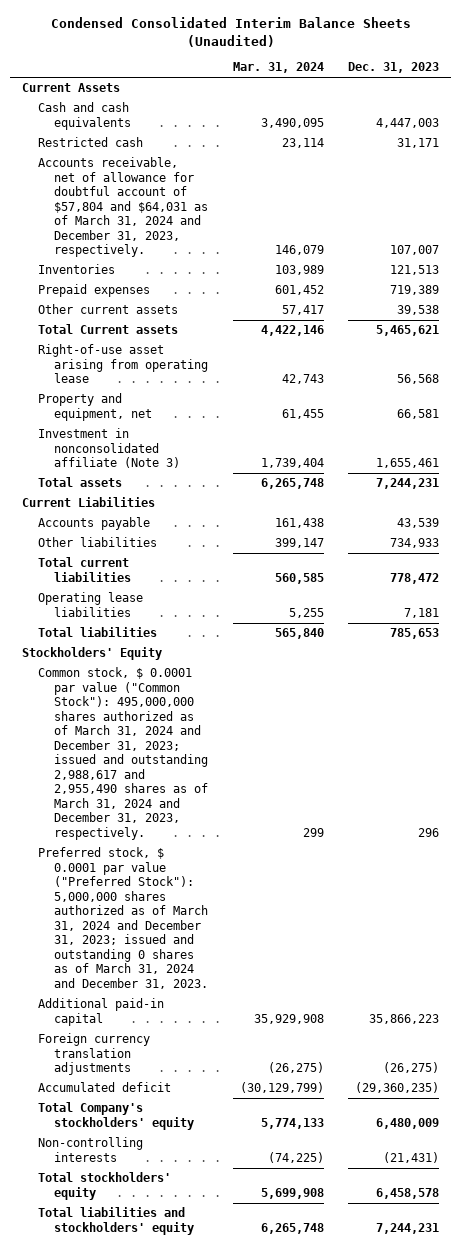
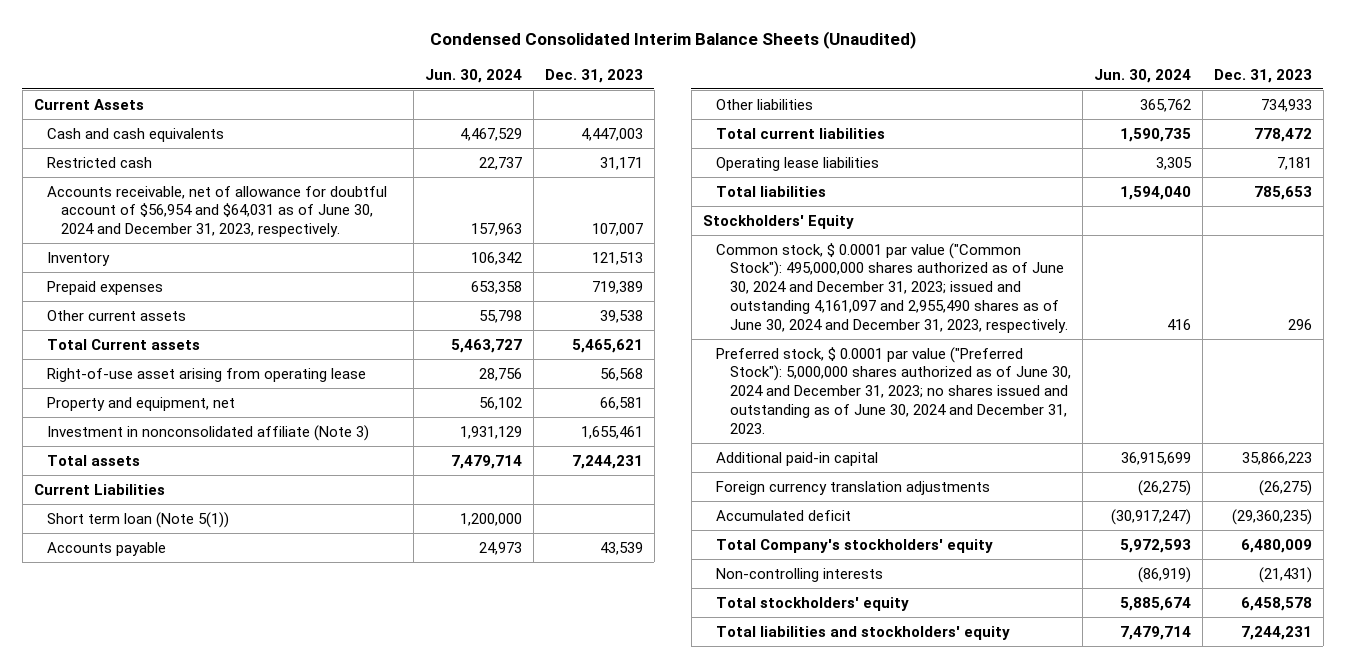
[232,62,324,74] Mar. 31, 2024 -> none
none -> [424,68,522,83] Jun. 30, 2024
[38,157,209,258] Accounts receivable, net of allowance for doubtful account of $57,804 and $64,031 as of March 31, 2024 and December 31, 2023, respectively. -> [47,185,388,238] Accounts receivable, net of allowance for doubtful account of $56,954 and $64,031 as of June 30, 2024 and December 31, 2023, respectively.
[38,264,116,275] Inventories -> [47,251,111,266] Inventory
none -> [47,511,230,528] Short term loan (Note 5(1))
[38,667,209,840] Common stock, $ 0.0001 par value ("Common Stock"): 495,000,000 shares authorized as of March 31, 2024 and December 31, 2023; issued and outstanding 2,988,617 and 2,955,490 shares as of March 31, 2024 and December 31, 2023, respectively. -> [716,242,1068,333] Common stock, $ 0.0001 par value ("Common Stock"): 495,000,000 shares authorized as of June 30, 2024 and December 31, 2023; issued and outstanding 4,161,097 and 2,955,490 shares as of June 30, 2024 and December 31, 2023, respectively.
[38,847,209,989] Preferred stock, $ 0.0001 par value ("Preferred Stock"): 5,000,000 shares authorized as of March 31, 2024 and December 31, 2023; issued and outstanding 0 shares as of March 31, 2024 and December 31, 2023. -> [716,346,1071,434] Preferred stock, $ 0.0001 par value ("Preferred Stock"): 5,000,000 shares authorized as of June 30, 2024 and December 31, 2023; no shares issued and outstanding as of June 30, 2024 and December 31, 2023.

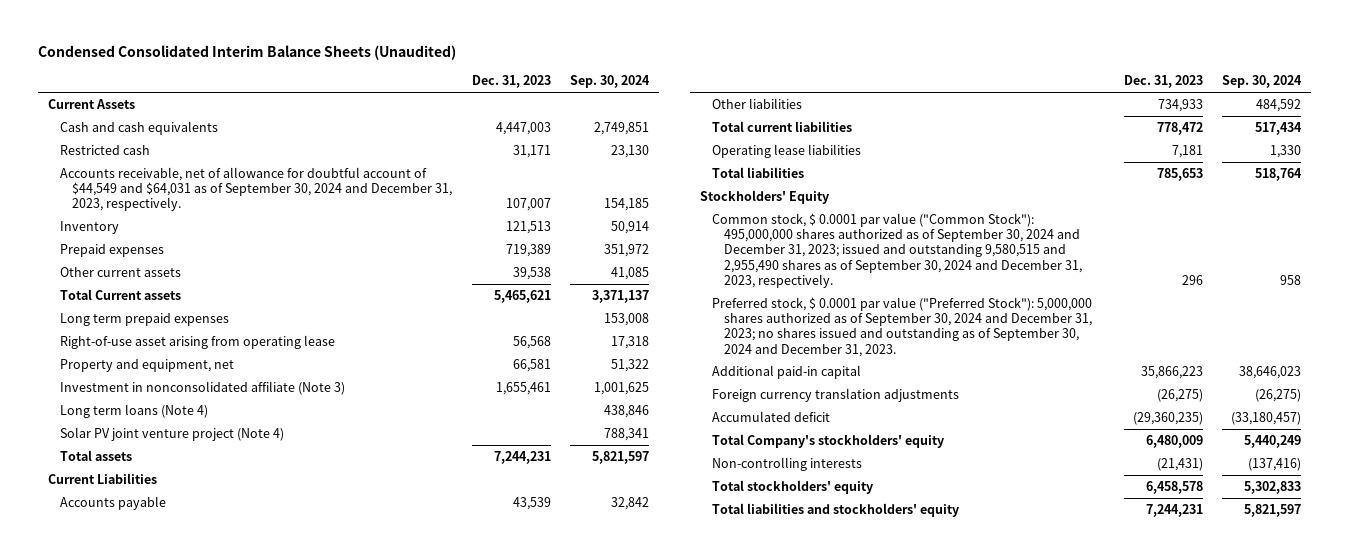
[424,68,522,83] Jun. 30, 2024 -> none
none -> [570,75,651,89] Sep. 30, 2024
[47,185,388,238] Accounts receivable, net of allowance for doubtful account of $56,954 and $64,031 as of June 30, 2024 and December 31, 2023, respectively. -> [59,166,452,212] Accounts receivable, net of allowance for doubtful account of $44,549 and $64,031 as of September 30, 2024 and December 31, 2023, respectively.
none -> [59,312,229,326] Long term prepaid expenses
none -> [59,403,208,418] Long term loans (Note 4)
none -> [59,426,284,441] Solar PV joint venture project (Note 4)
[47,511,230,528] Short term loan (Note 5(1)) -> none
[716,242,1068,333] Common stock, $ 0.0001 par value ("Common Stock"): 495,000,000 shares authorized as of June 30, 2024 and December 31, 2023; issued and outstanding 4,161,097 and 2,955,490 shares as of June 30, 2024 and December 31, 2023, respectively. -> [711,212,1082,288] Common stock, $ 0.0001 par value ("Common Stock"): 495,000,000 shares authorized as of September 30, 2024 and December 31, 2023; issued and outstanding 9,580,515 and 2,955,490 shares as of September 30, 2024 and December 31, 2023, respectively.
[716,346,1071,434] Preferred stock, $ 0.0001 par value ("Preferred Stock"): 5,000,000 shares authorized as of June 30, 2024 and December 31, 2023; no shares issued and outstanding as of June 30, 2024 and December 31, 2023. -> [711,296,1092,357] Preferred stock, $ 0.0001 par value ("Preferred Stock"): 5,000,000 shares authorized as of September 30, 2024 and December 31, 2023; no shares issued and outstanding as of September 30, 2024 and December 31, 2023.

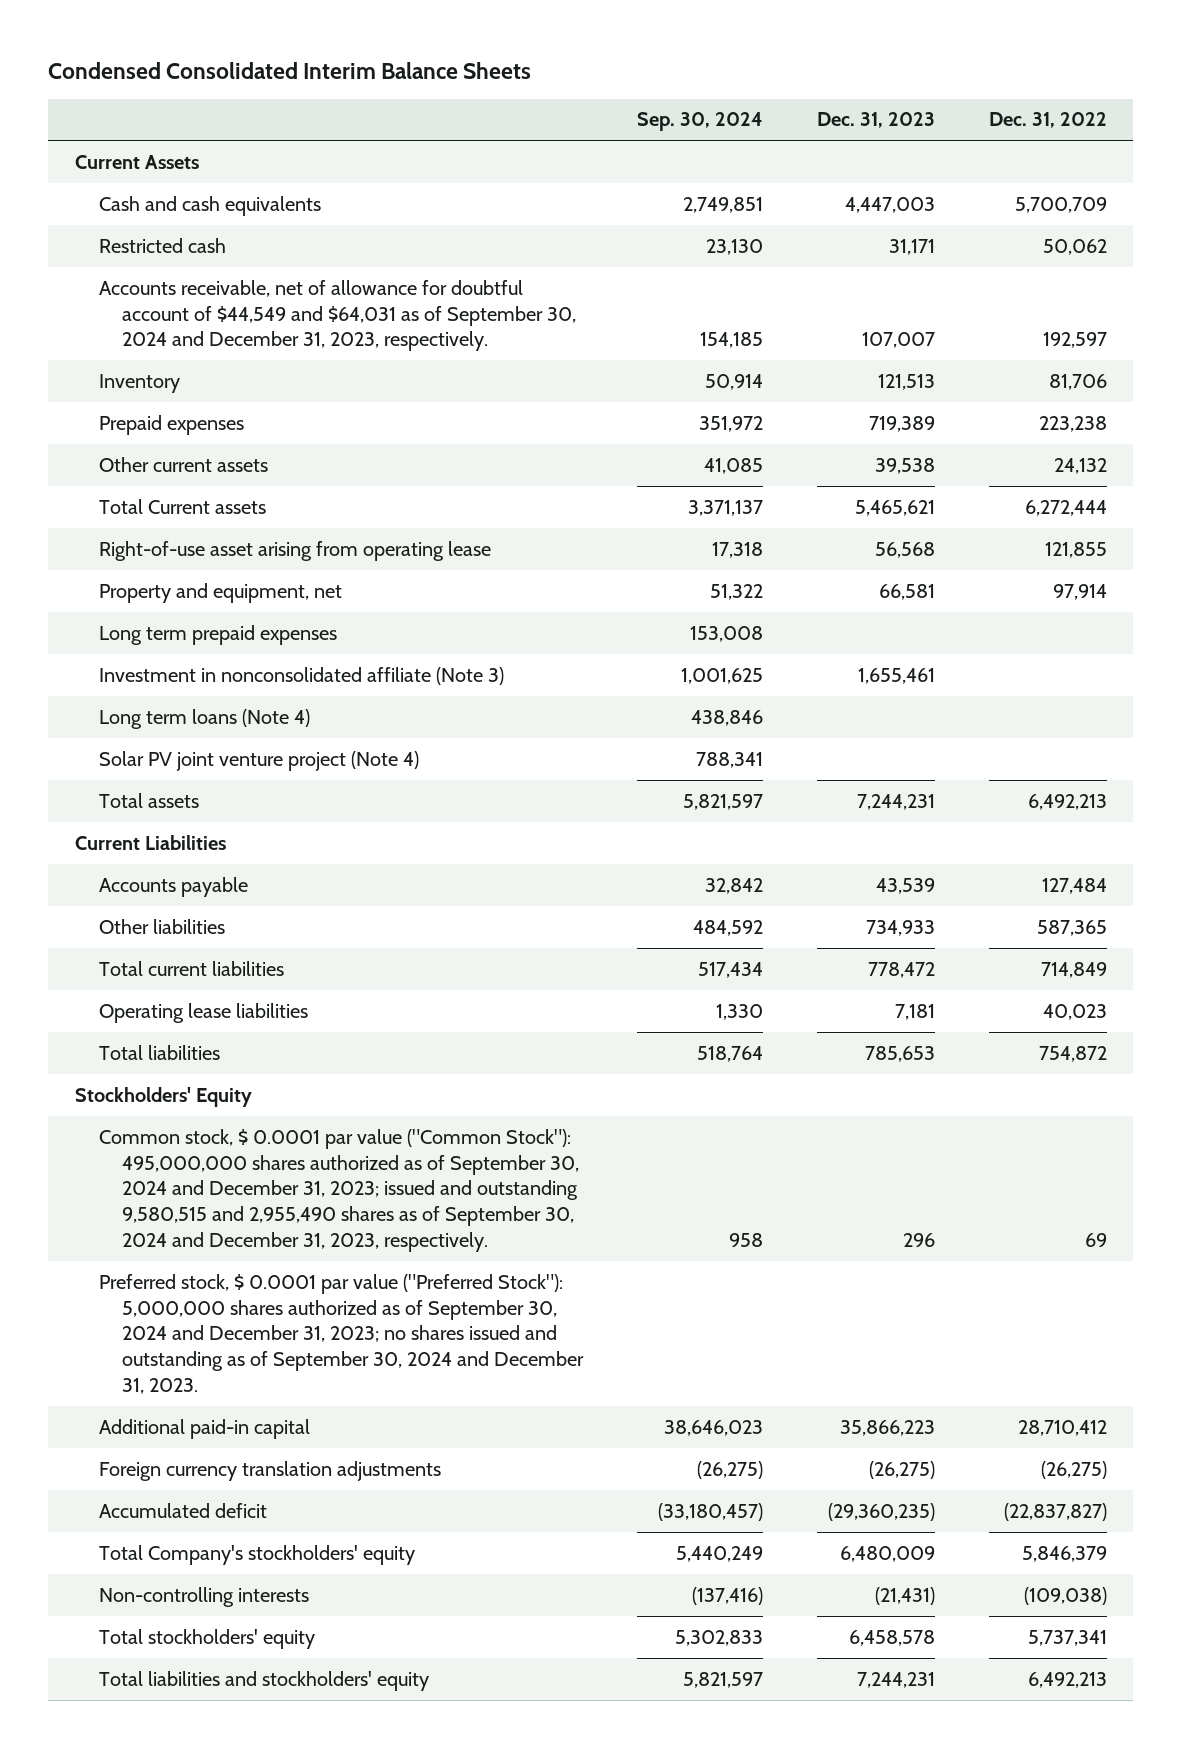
[37,45,456,61] Condensed Consolidated Interim Balance Sheets (Unaudited) -> [47,61,531,79] Condensed Consolidated Interim Balance Sheets
none -> [988,112,1107,129] Dec. 31, 2022
[59,312,229,326] Long term prepaid expenses -> [98,624,337,645] Long term prepaid expenses

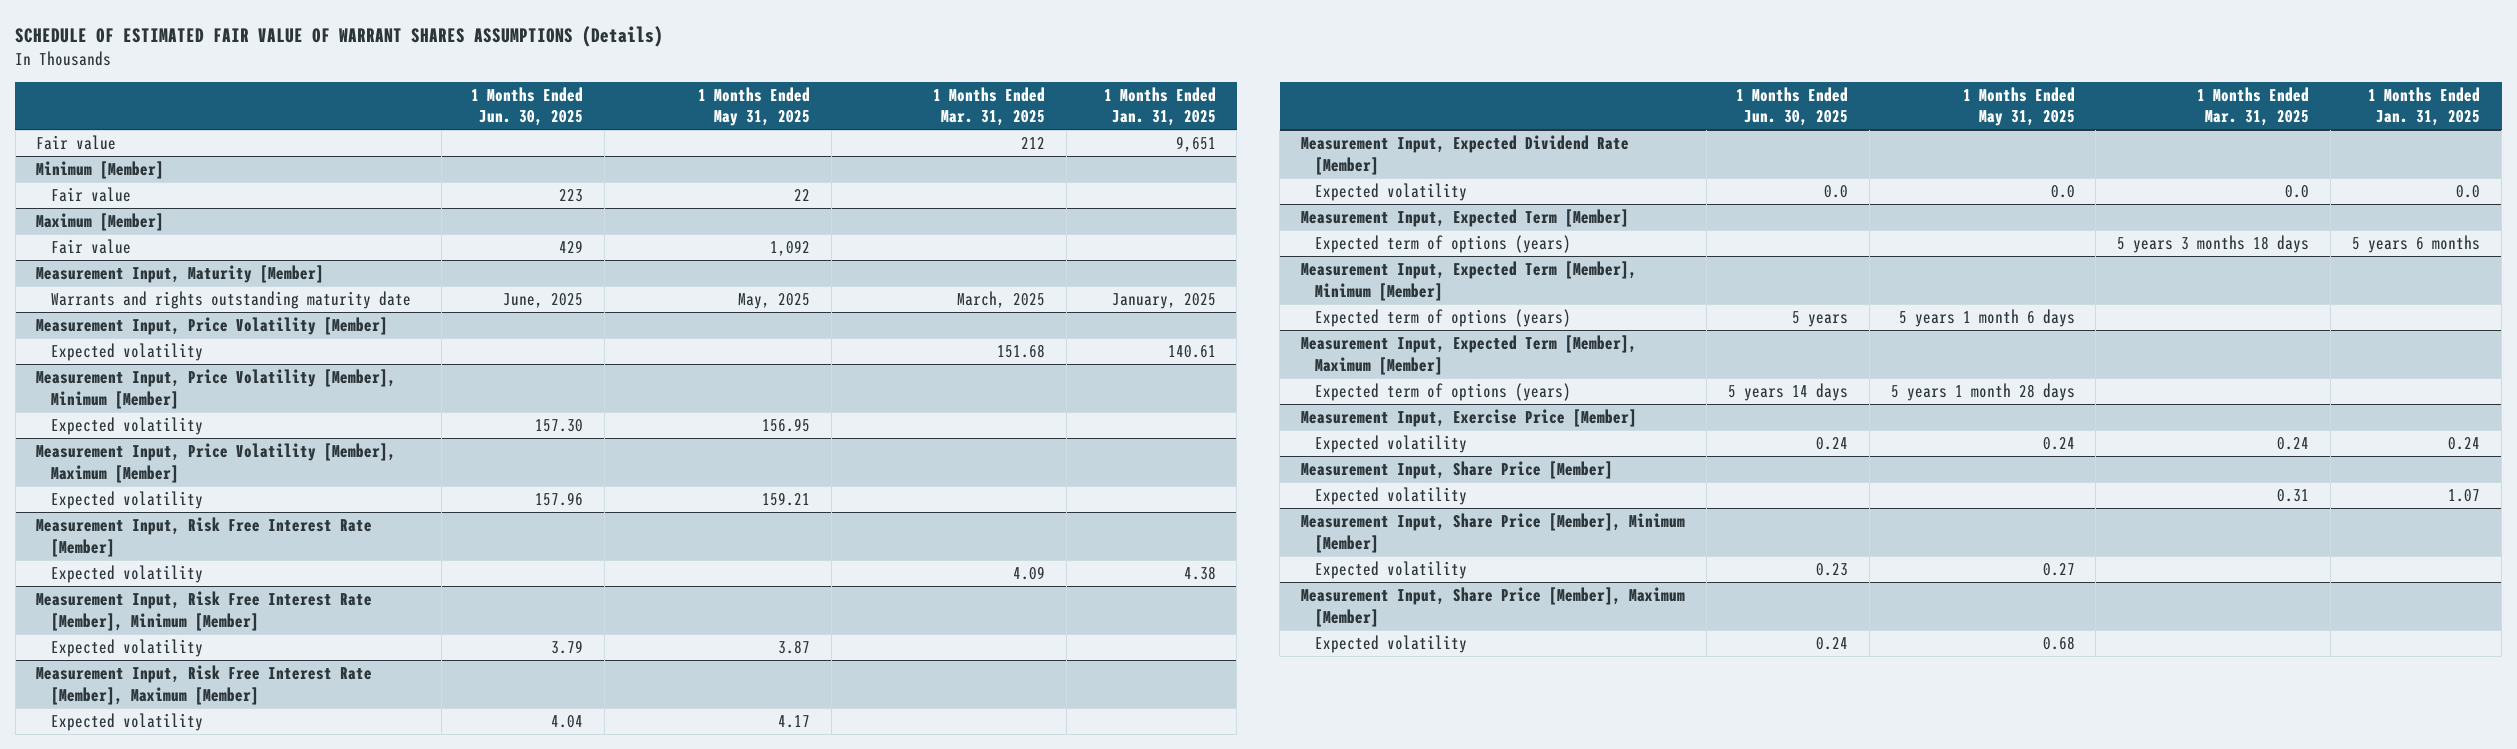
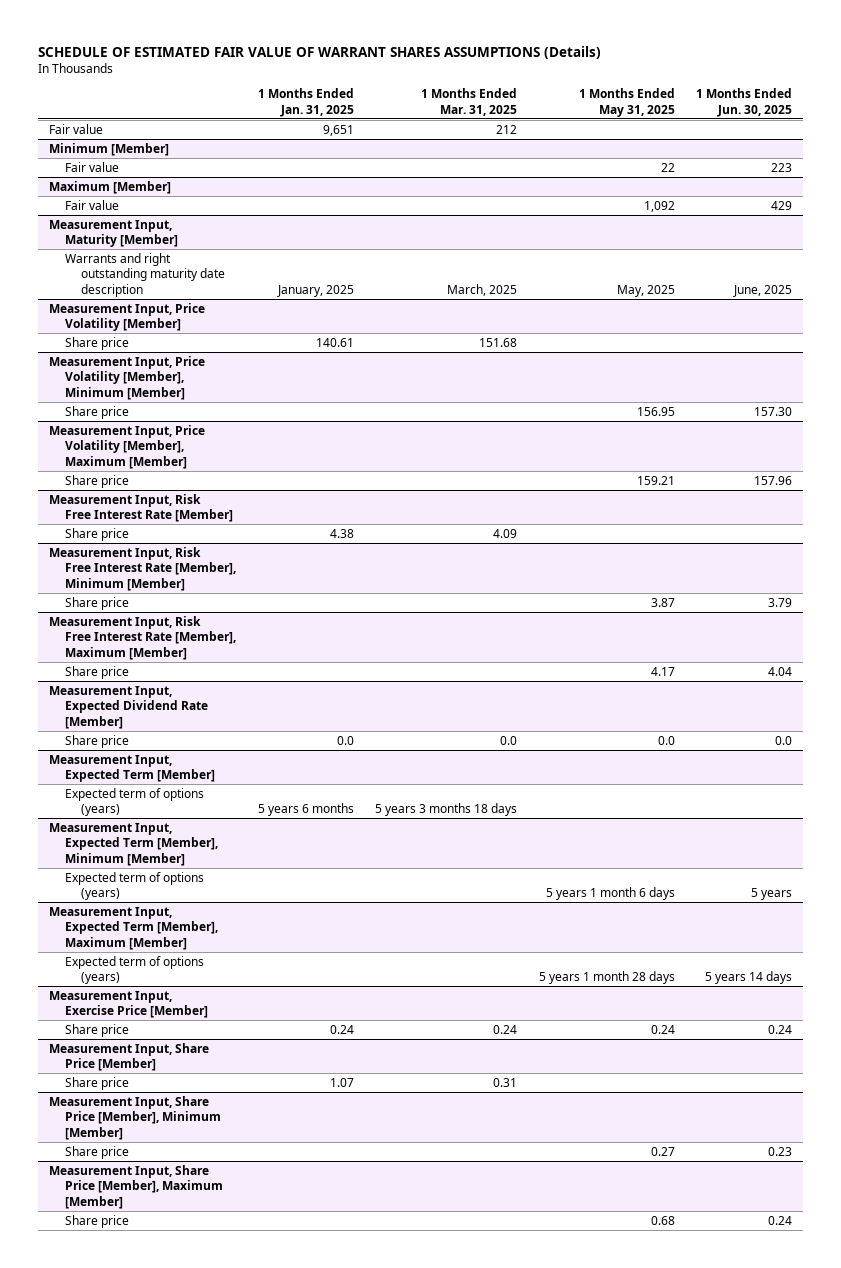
[50,291,411,310] Warrants and rights outstanding maturity date -> [65,252,226,297] Warrants and right outstanding maturity date description
[50,343,203,362] Expected volatility -> [65,336,130,350] Share price
[50,417,203,436] Expected volatility -> [65,405,130,419] Share price
[50,491,203,510] Expected volatility -> [65,474,130,488] Share price
[50,565,203,584] Expected volatility -> [65,527,130,541] Share price
[50,639,203,658] Expected volatility -> [65,596,130,610] Share price
[50,713,203,732] Expected volatility -> [65,665,130,679] Share price
[1315,183,1468,202] Expected volatility -> [65,734,130,748] Share price
[1315,435,1468,454] Expected volatility -> [65,1023,130,1037] Share price
[1315,487,1468,506] Expected volatility -> [65,1076,130,1090] Share price
[1315,561,1468,580] Expected volatility -> [65,1145,130,1159] Share price
[1315,635,1468,654] Expected volatility -> [65,1214,130,1228] Share price

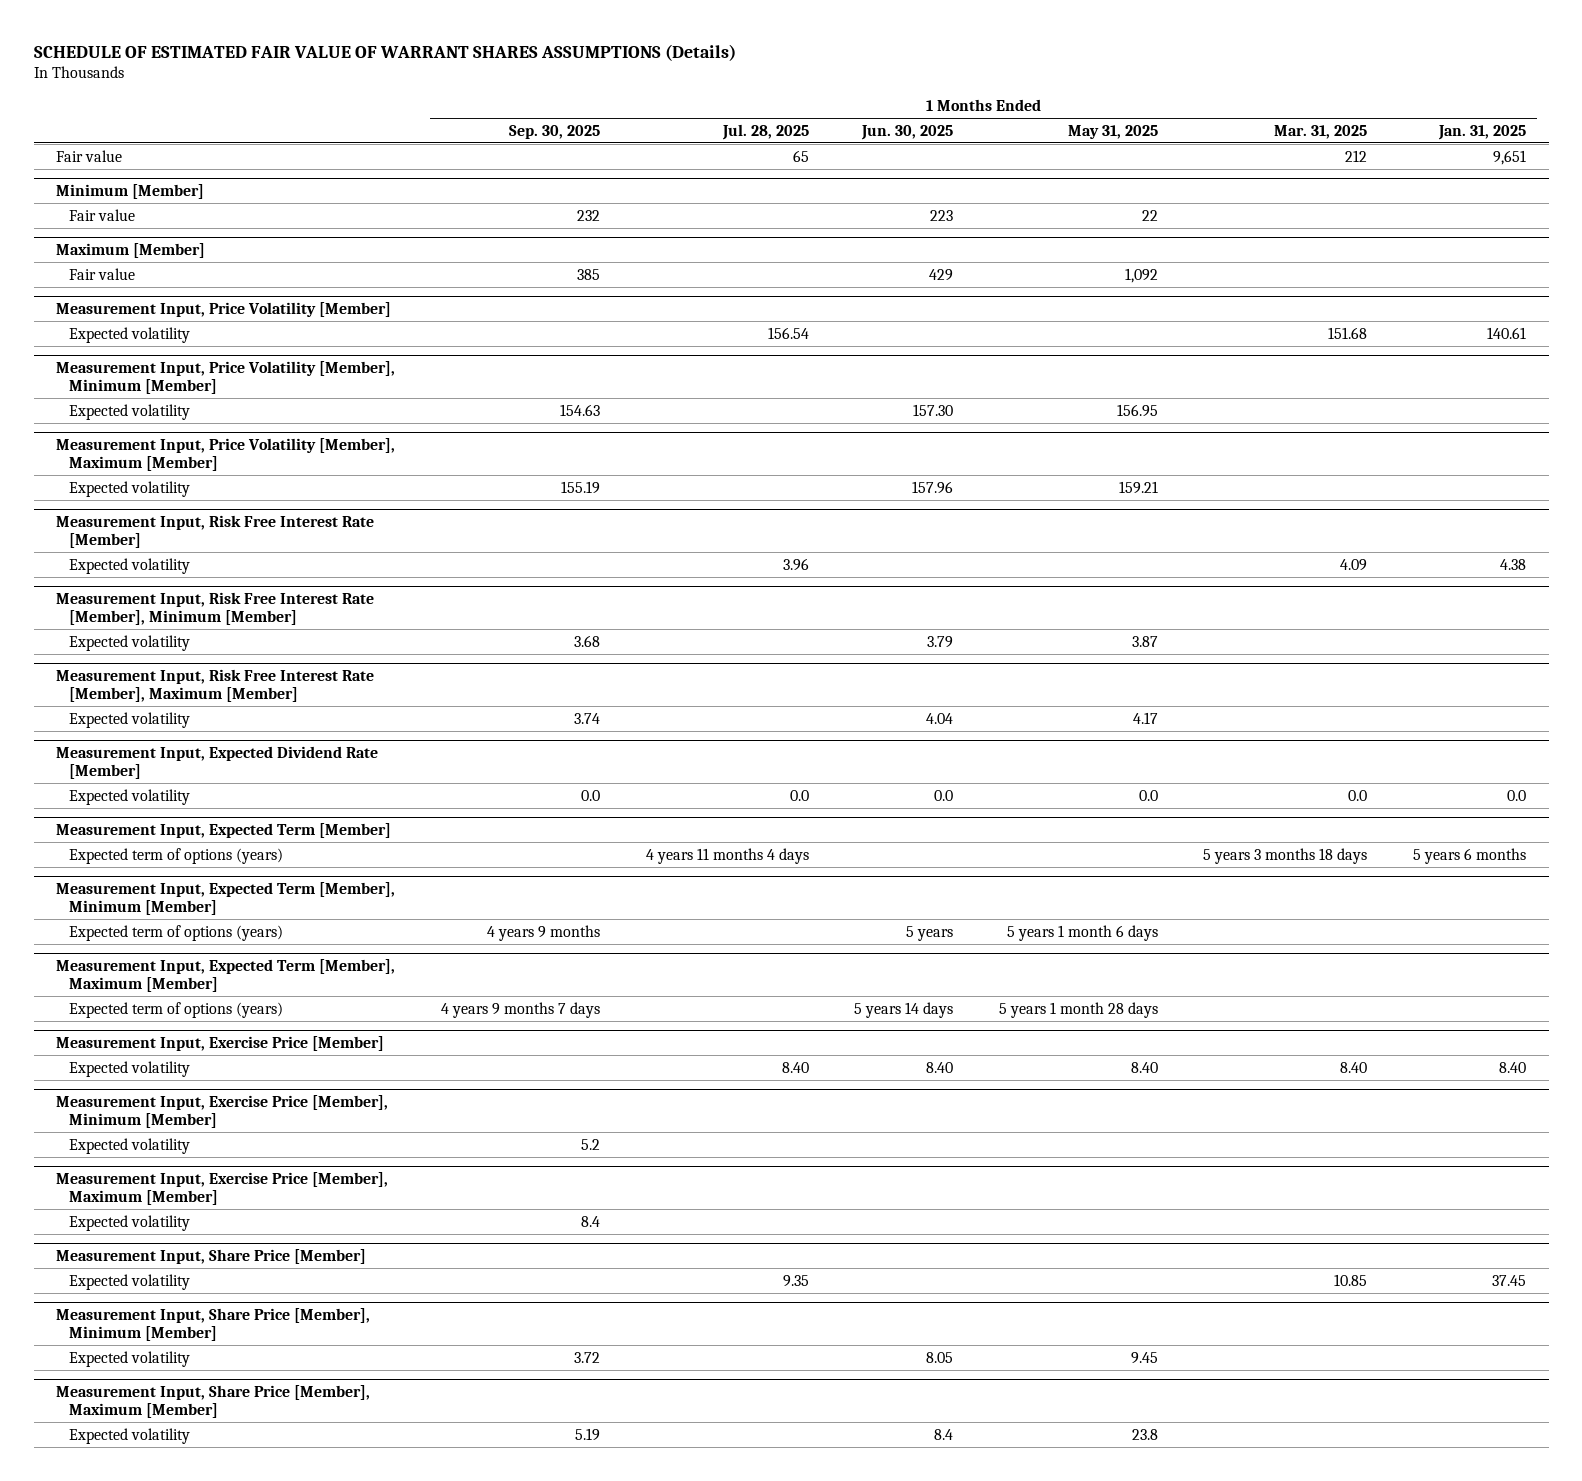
none -> [508,124,600,139] Sep. 30, 2025
none -> [721,123,809,140] Jul. 28, 2025
[48,219,179,248] Measurement Input, Maturity [Member] -> none
[65,252,226,297] Warrants and right outstanding maturity date description -> none
[65,336,130,350] Share price -> [69,326,191,343] Expected volatility
[65,405,130,419] Share price -> [69,403,191,420] Expected volatility
[65,474,130,488] Share price -> [69,480,191,497] Expected volatility
[65,527,130,541] Share price -> [69,557,191,574] Expected volatility
[65,596,130,610] Share price -> [69,634,191,651] Expected volatility
[65,665,130,679] Share price -> [69,711,191,728] Expected volatility
[65,734,130,748] Share price -> [69,788,191,805] Expected volatility
[65,1023,130,1037] Share price -> none
none -> [69,1060,191,1077] Expected volatility
none -> [56,1094,389,1129] Measurement Input, Exercise Price [Member], Minimum [Member]
none -> [69,1137,191,1154] Expected volatility
none -> [56,1171,389,1206] Measurement Input, Exercise Price [Member], Maximum [Member]
none -> [69,1214,191,1231] Expected volatility
[65,1076,130,1090] Share price -> none
none -> [69,1273,191,1290] Expected volatility
[65,1145,130,1159] Share price -> none
none -> [69,1350,191,1367] Expected volatility
[65,1214,130,1228] Share price -> none
none -> [69,1427,191,1444] Expected volatility

